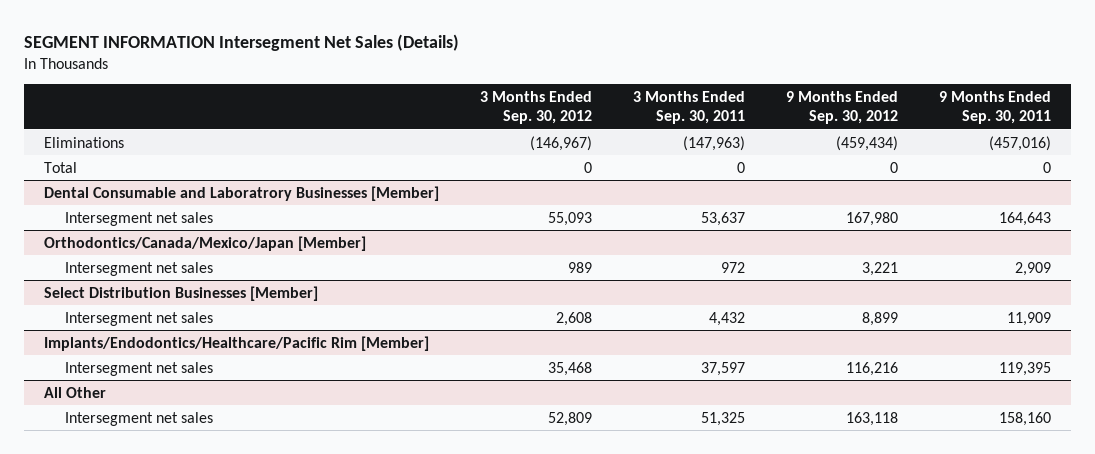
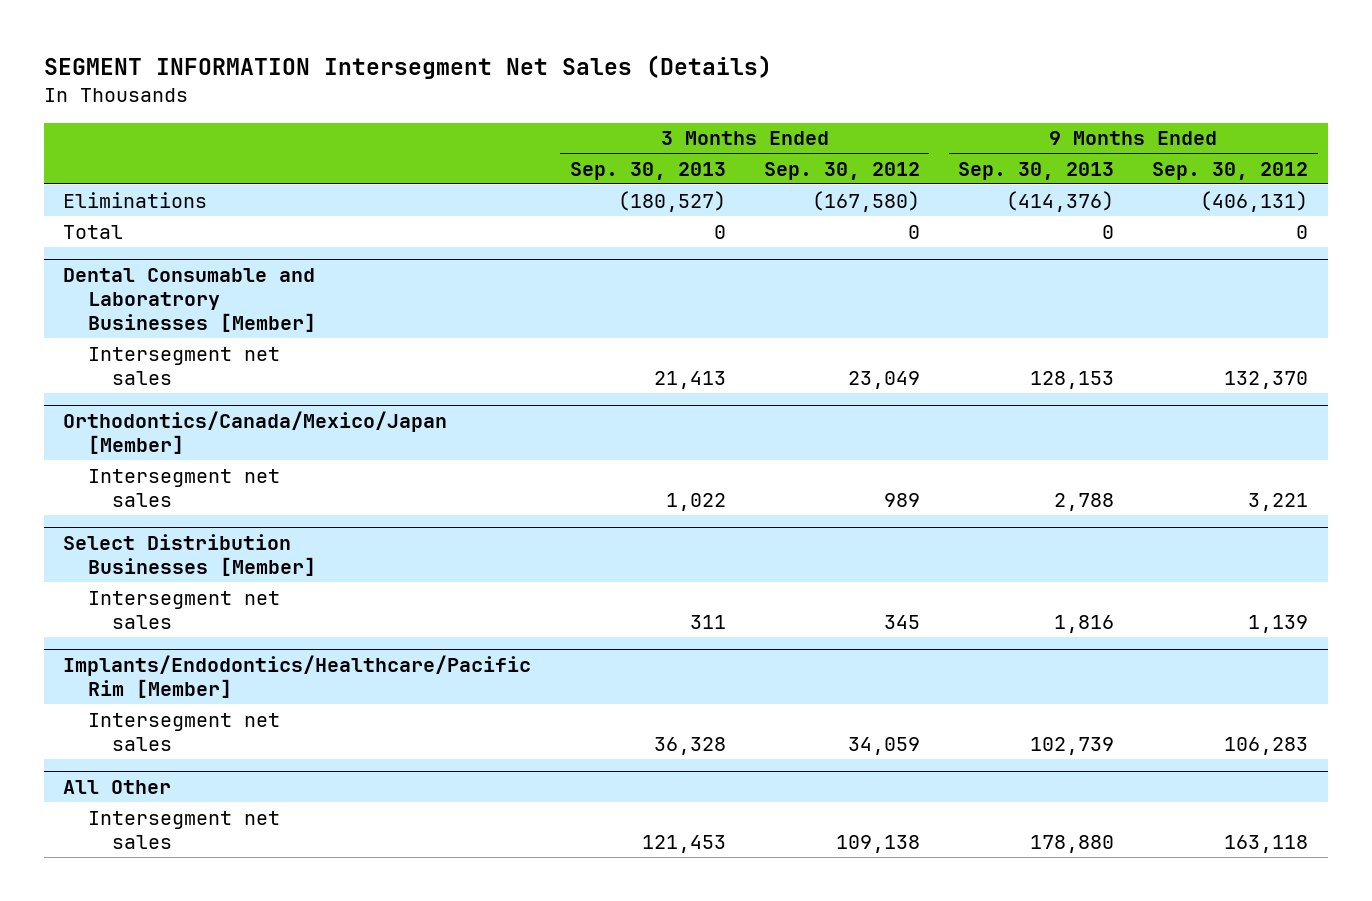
[632,91,745,125] 3 Months Ended Sep. 30, 2011 -> none
[938,91,1051,125] 9 Months Ended Sep. 30, 2011 -> none
none -> [569,161,726,180] Sep. 30, 2013
none -> [958,161,1115,180] Sep. 30, 2013
[530,135,593,151] (146,967) -> [811,190,920,212] (167,580)
[835,135,898,151] (459,434) -> [1200,190,1309,212] (406,131)
[548,211,593,226] 55,093 -> [847,370,920,389] 23,049
[845,211,898,226] 167,980 -> [1224,370,1309,389] 132,370
[556,311,593,326] 2,608 -> [883,614,920,629] 345
[861,311,898,326] 8,899 -> [1248,614,1309,633] 1,139
[548,361,593,376] 35,468 -> [847,736,920,755] 34,059
[845,361,898,376] 116,216 -> [1224,736,1309,755] 106,283
[548,411,593,426] 52,809 -> [835,834,920,853] 109,138

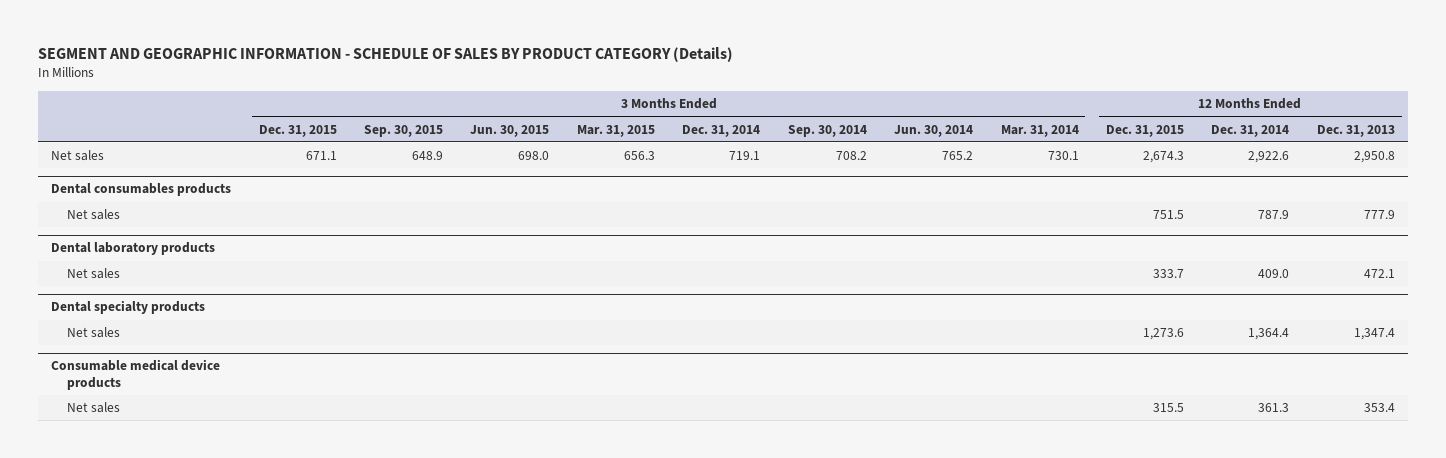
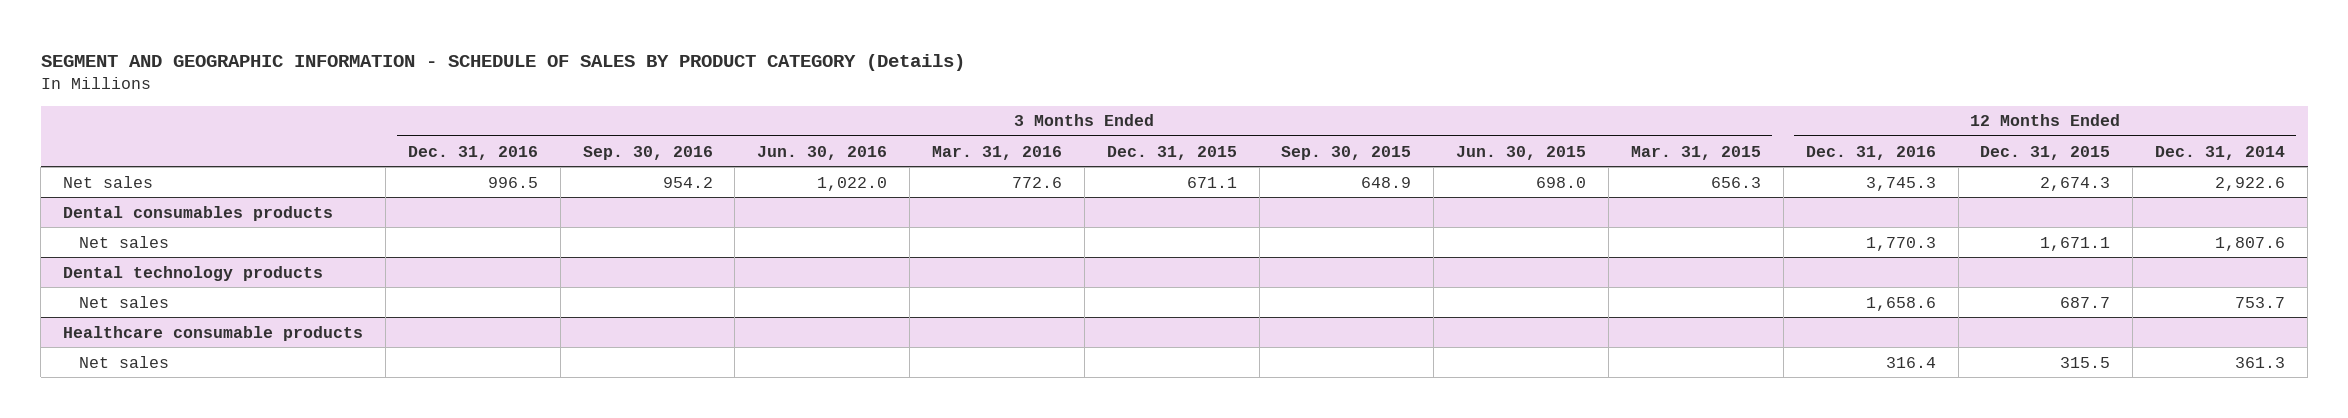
[682,124,761,137] Dec. 31, 2014 -> none
[787,124,867,137] Sep. 30, 2014 -> none
[894,124,974,137] Jun. 30, 2014 -> none
[1000,124,1079,137] Mar. 31, 2014 -> none
[1316,124,1395,137] Dec. 31, 2013 -> none
none -> [407,145,538,160] Dec. 31, 2016
none -> [582,145,713,160] Sep. 30, 2016
none -> [757,145,888,160] Jun. 30, 2016
none -> [931,145,1062,160] Mar. 31, 2016
none -> [1805,145,1936,160] Dec. 31, 2016
[66,327,120,339] Net sales -> none
[51,359,221,390] Consumable medical device products -> none
[1152,210,1184,220] 751.5 -> [2040,236,2111,251] 1,671.1
[1258,210,1290,220] 787.9 -> [2215,236,2286,251] 1,807.6
[51,242,216,256] Dental laboratory products -> [63,265,324,281] Dental technology products
[1152,269,1184,279] 333.7 -> [2060,296,2111,308] 687.7
[1258,269,1290,279] 409.0 -> [2235,296,2286,308] 753.7
[51,300,206,315] Dental specialty products -> [63,325,364,341] Healthcare consumable products

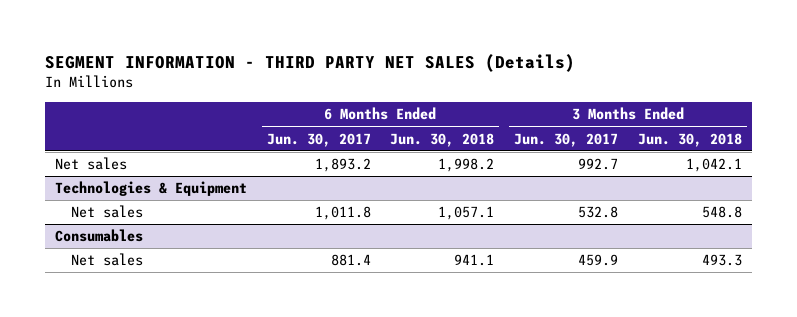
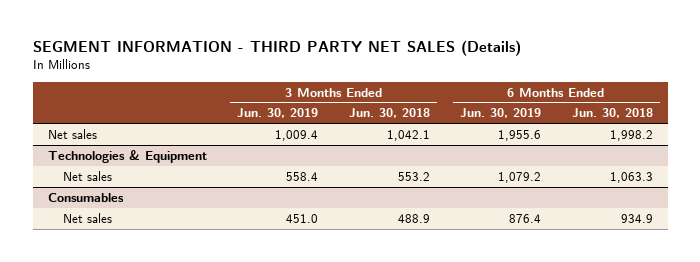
[266,132,371,147] Jun. 30, 2017 -> none
[514,132,619,147] Jun. 30, 2017 -> none
none -> [237,108,319,119] Jun. 30, 2019
none -> [460,108,542,119] Jun. 30, 2019
[438,206,495,221] 1,057.1 -> [609,171,653,183] 1,063.3
[701,206,742,219] 548.8 -> [397,171,430,181] 553.2
[454,254,495,267] 941.1 -> [620,213,653,223] 934.9
[701,254,742,267] 493.3 -> [397,213,430,223] 488.9

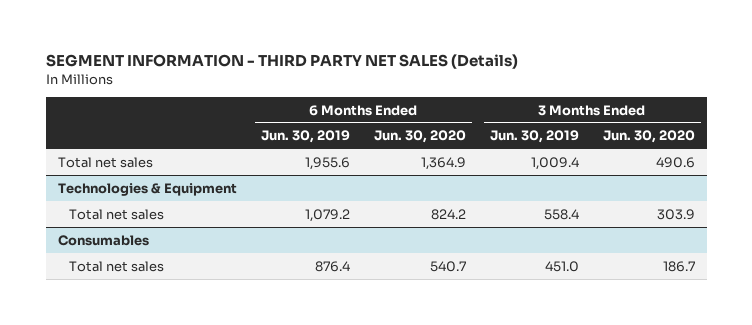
[348,108,430,119] Jun. 30, 2018 -> none
[571,108,653,119] Jun. 30, 2018 -> none
none -> [373,130,466,144] Jun. 30, 2020
none -> [602,130,695,144] Jun. 30, 2020
[47,128,97,139] Net sales -> [57,156,153,168] Total net sales
[62,170,112,181] Net sales -> [68,208,164,220] Total net sales
[62,212,112,223] Net sales -> [68,260,164,272] Total net sales

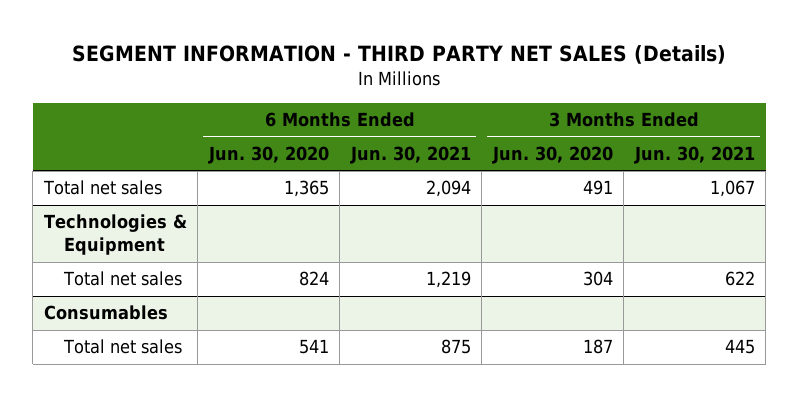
[260,130,350,144] Jun. 30, 2019 -> none
[489,130,579,144] Jun. 30, 2019 -> none
none -> [349,146,471,165] Jun. 30, 2021
none -> [633,146,755,165] Jun. 30, 2021
[420,156,466,170] 1,364.9 -> [283,180,329,198] 1,365
[655,156,695,168] 490.6 -> [582,180,613,196] 491
[430,208,466,220] 824.2 -> [298,271,329,287] 824
[656,208,695,220] 303.9 -> [582,271,613,287] 304
[429,260,466,272] 540.7 -> [298,339,329,355] 541
[662,260,695,272] 186.7 -> [582,339,613,355] 187

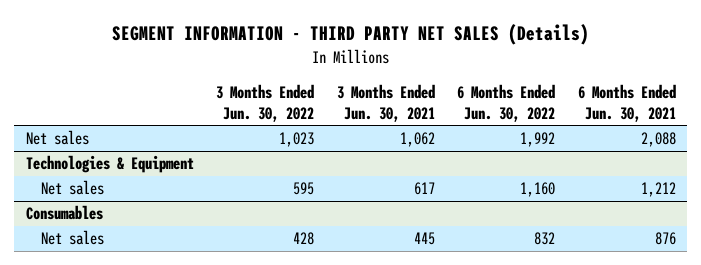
[207,146,329,165] Jun. 30, 2020 -> none
[491,146,613,165] Jun. 30, 2020 -> none
none -> [216,84,315,122] 3 Months Ended Jun. 30, 2022
none -> [457,84,556,122] 6 Months Ended Jun. 30, 2022
[42,180,162,196] Total net sales -> [25,130,89,146] Net sales
[425,180,471,198] 2,094 -> [640,132,676,148] 2,088
[709,180,755,198] 1,067 -> [399,132,435,148] 1,062
[63,271,183,287] Total net sales -> [41,180,105,196] Net sales
[425,271,471,289] 1,219 -> [640,182,676,198] 1,212
[724,271,755,287] 622 -> [413,182,435,196] 617
[63,339,183,355] Total net sales -> [41,230,105,246] Net sales
[440,339,471,355] 875 -> [654,232,676,246] 876

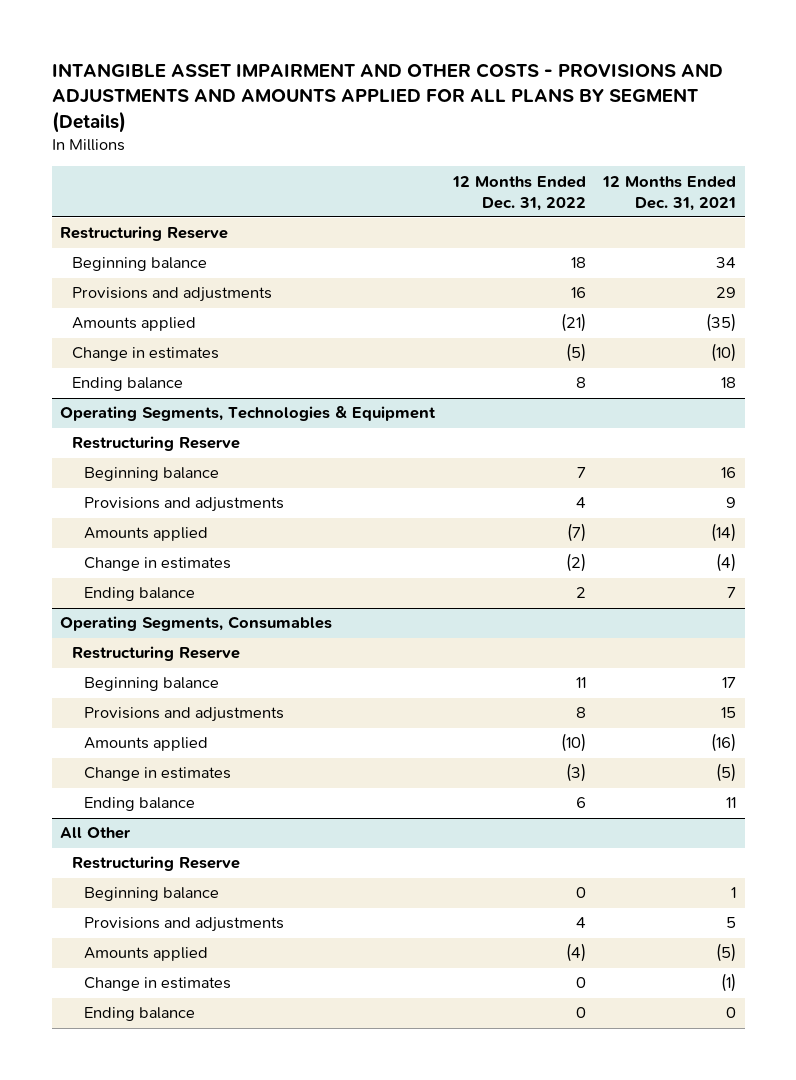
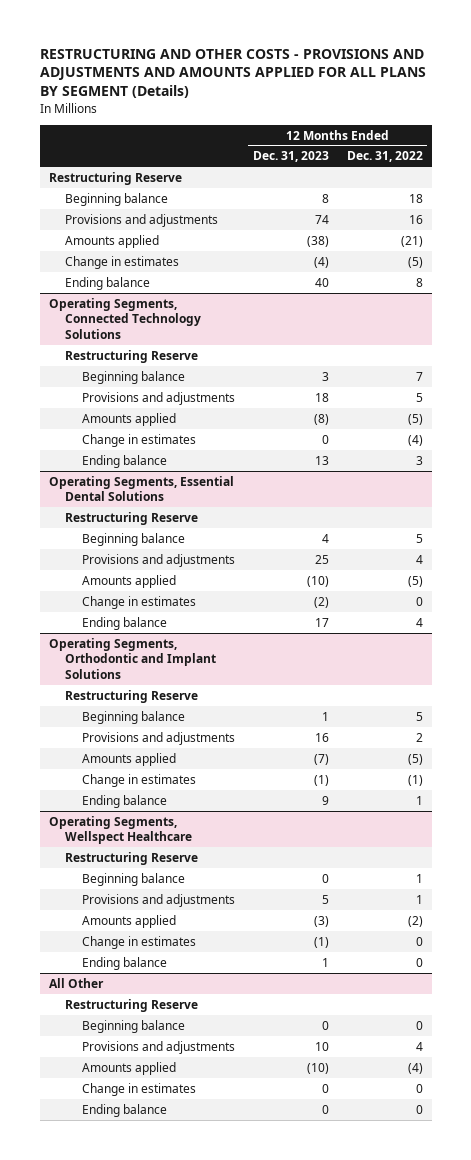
[51,62,723,133] INTANGIBLE ASSET IMPAIRMENT AND OTHER COSTS - PROVISIONS AND ADJUSTMENTS AND AMOUNTS APPLIED FOR ALL PLANS BY SEGMENT (Details) -> [39,48,426,99] RESTRUCTURING AND OTHER COSTS - PROVISIONS AND ADJUSTMENTS AND AMOUNTS APPLIED FOR ALL PLANS BY SEGMENT (Details)
[602,175,737,211] 12 Months Ended Dec. 31, 2021 -> none
none -> [252,151,329,163] Dec. 31, 2023
[60,406,437,422] Operating Segments, Technologies & Equipment -> none
none -> [48,297,202,339] Operating Segments, Connected Technology Solutions
none -> [82,391,236,405] Provisions and adjustments
none -> [82,412,177,426] Amounts applied
none -> [82,433,197,447] Change in estimates
none -> [82,454,168,468] Ending balance
none -> [48,475,234,502] Operating Segments, Essential Dental Solutions
none -> [65,511,199,525] Restructuring Reserve
none -> [82,532,186,546] Beginning balance
[60,616,333,632] Operating Segments, Consumables -> none
[566,523,586,543] (7) -> [407,575,423,587] (5)
[565,553,586,573] (2) -> [415,596,423,606] 0
[575,587,586,599] 2 -> [415,617,423,627] 4
none -> [48,637,217,679] Operating Segments, Orthodontic and Implant Solutions
[575,677,586,689] 11 -> [415,711,423,721] 5
[575,707,586,719] 8 -> [415,732,423,742] 2
[560,733,586,753] (10) -> [407,753,423,765] (5)
[565,763,586,783] (3) -> [407,774,423,786] (1)
[575,797,586,809] 6 -> [415,795,423,805] 1
none -> [48,815,193,845] Operating Segments, Wellspect Healthcare
none -> [65,851,199,865] Restructuring Reserve
none -> [82,872,186,886] Beginning balance
none -> [82,893,236,907] Provisions and adjustments
none -> [82,914,177,928] Amounts applied
none -> [82,935,197,949] Change in estimates
none -> [82,956,168,970] Ending balance

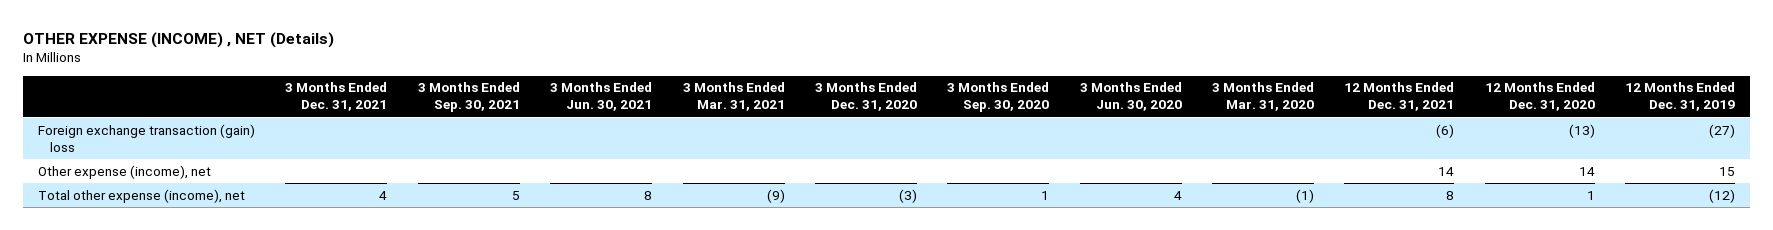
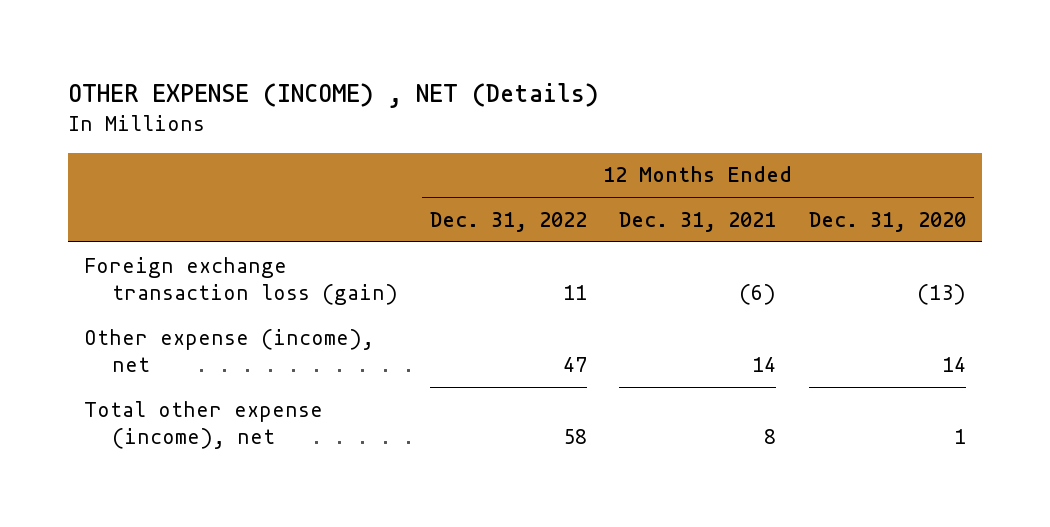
[285,82,388,112] 3 Months Ended Dec. 31, 2021 -> none
[417,82,520,113] 3 Months Ended Sep. 30, 2021 -> none
[550,82,653,112] 3 Months Ended Jun. 30, 2021 -> none
[682,82,785,112] 3 Months Ended Mar. 31, 2021 -> none
[814,82,917,112] 3 Months Ended Dec. 31, 2020 -> none
[947,82,1050,113] 3 Months Ended Sep. 30, 2020 -> none
[1079,82,1182,112] 3 Months Ended Jun. 30, 2020 -> none
[1211,82,1314,112] 3 Months Ended Mar. 31, 2020 -> none
[1624,82,1735,112] 12 Months Ended Dec. 31, 2019 -> none
none -> [430,212,588,233] Dec. 31, 2022
[38,123,256,152] Foreign exchange transaction (gain) loss -> [83,256,399,306] Foreign exchange transaction loss (gain)

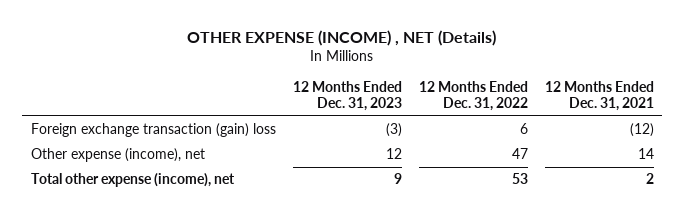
[808,212,966,233] Dec. 31, 2020 -> none
none -> [292,81,402,112] 12 Months Ended Dec. 31, 2023
[83,256,399,306] Foreign exchange transaction loss (gain) -> [30,123,276,138] Foreign exchange transaction (gain) loss
[563,285,588,301] 11 -> [519,123,528,135] 6
[739,284,777,306] (6) -> [629,123,654,138] (12)
[563,429,588,445] 58 -> [511,173,528,185] 53
[764,429,777,445] 8 -> [645,173,654,185] 2

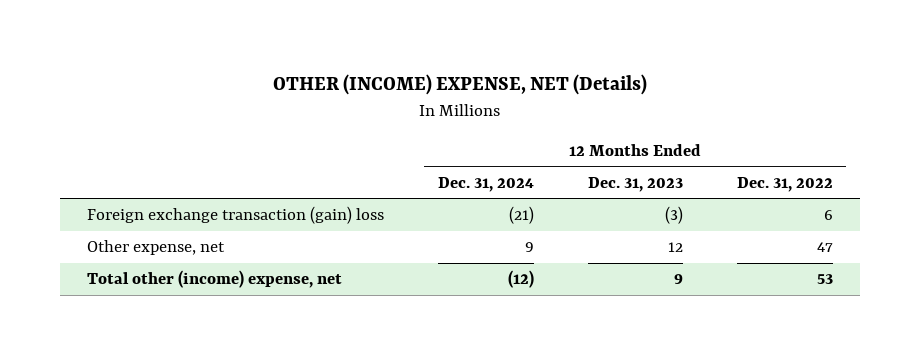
[187,30,497,47] OTHER EXPENSE (INCOME) , NET (Details) -> [272,73,647,95] OTHER (INCOME) EXPENSE, NET (Details)
[544,81,654,112] 12 Months Ended Dec. 31, 2021 -> none
none -> [437,176,534,192] Dec. 31, 2024
[30,148,205,163] Other expense (income), net -> [86,240,225,256] Other expense, net
[30,173,235,188] Total other expense (income), net -> [86,270,342,289] Total other (income) expense, net

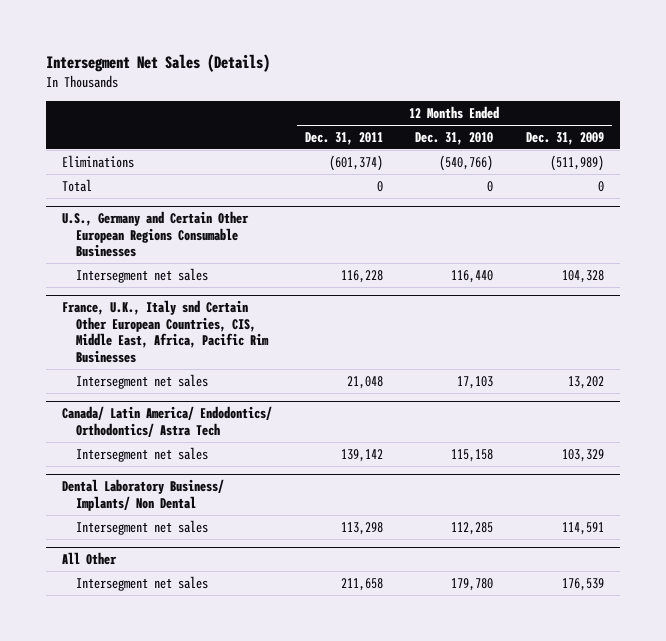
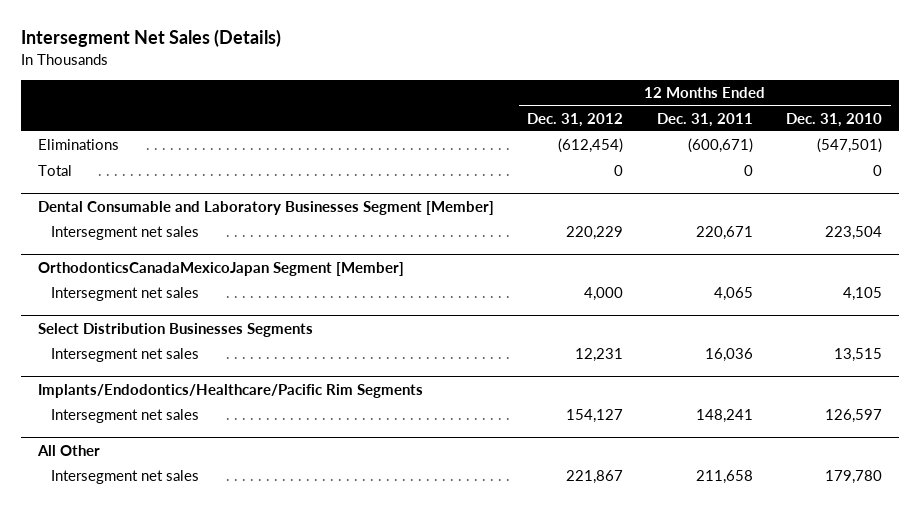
[525,131,604,145] Dec. 31, 2009 -> none
none -> [527,112,624,127] Dec. 31, 2012
[328,154,383,171] (601,374) -> [687,138,753,154] (600,671)
[439,154,494,171] (540,766) -> [817,138,883,154] (547,501)
[62,211,250,258] U.S., Germany and Certain Other European Regions Consumable Businesses -> none
[62,300,270,363] France, U.K., Italy snd Certain Other European Countries, CIS, Middle East, Africa, Pacific Rim Businesses -> none
[62,406,273,437] Canada/ Latin America/ Endodontics/ Orthodontics/ Astra Tech -> none
[62,479,225,511] Dental Laboratory Business/ Implants/ Non Dental -> none
none -> [37,201,494,216] Dental Consumable and Laboratory Businesses Segment [Member]
[340,269,383,283] 116,228 -> [695,226,753,241] 220,671
[451,269,494,283] 116,440 -> [825,226,883,241] 223,504
none -> [37,262,404,277] OrthodonticsCanadaMexicoJapan Segment [Member]
[346,375,383,389] 21,048 -> [713,287,753,302] 4,065
[457,375,494,389] 17,103 -> [843,287,883,302] 4,105
none -> [37,323,313,338] Select Distribution Businesses Segments
[340,448,383,462] 139,142 -> [704,348,753,363] 16,036
[451,448,494,462] 115,158 -> [834,348,883,363] 13,515
none -> [37,384,423,399] Implants/Endodontics/Healthcare/Pacific Rim Segments
[340,521,383,535] 113,298 -> [695,409,753,424] 148,241
[451,521,494,535] 112,285 -> [825,409,883,424] 126,597

